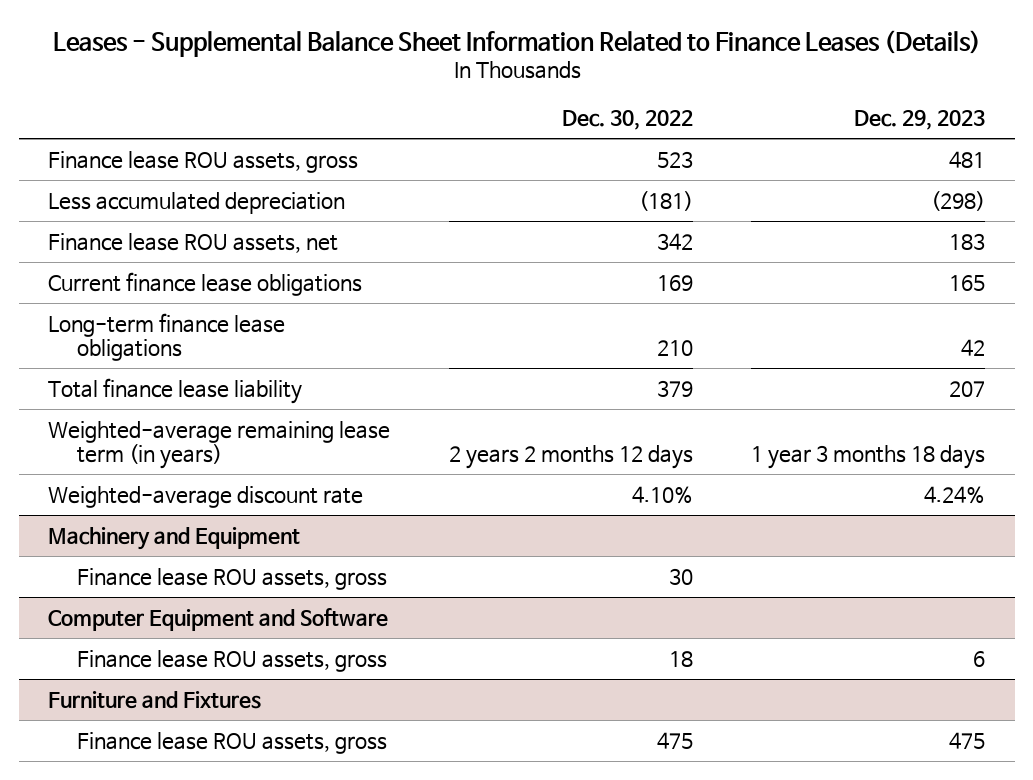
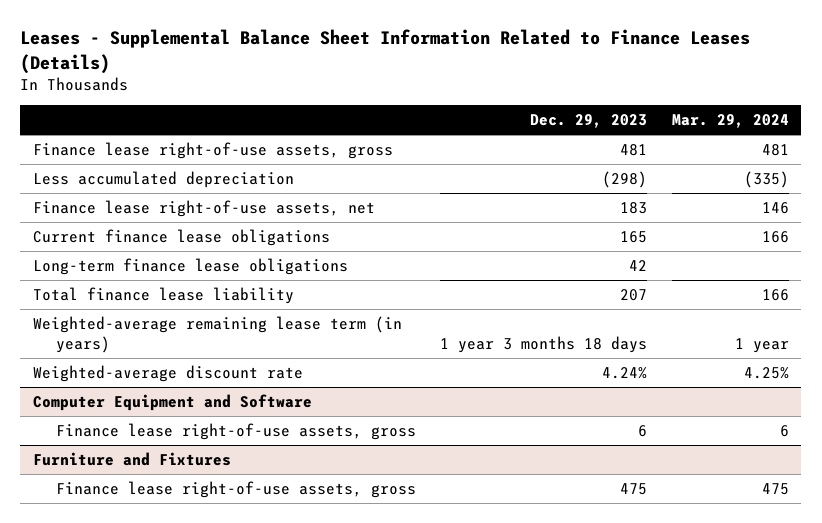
[561,110,693,131] Dec. 30, 2022 -> none
none -> [672,114,790,129] Mar. 29, 2024
[47,150,358,173] Finance lease ROU assets, gross -> [32,142,393,160] Finance lease right-of-use assets, gross
[47,232,338,253] Finance lease ROU assets, net -> [32,200,375,218] Finance lease right-of-use assets, net
[47,526,300,550] Machinery and Equipment -> none
[76,567,387,590] Finance lease ROU assets, gross -> none
[76,649,387,672] Finance lease ROU assets, gross -> [55,423,416,441] Finance lease right-of-use assets, gross
[76,731,387,754] Finance lease ROU assets, gross -> [55,481,416,499] Finance lease right-of-use assets, gross

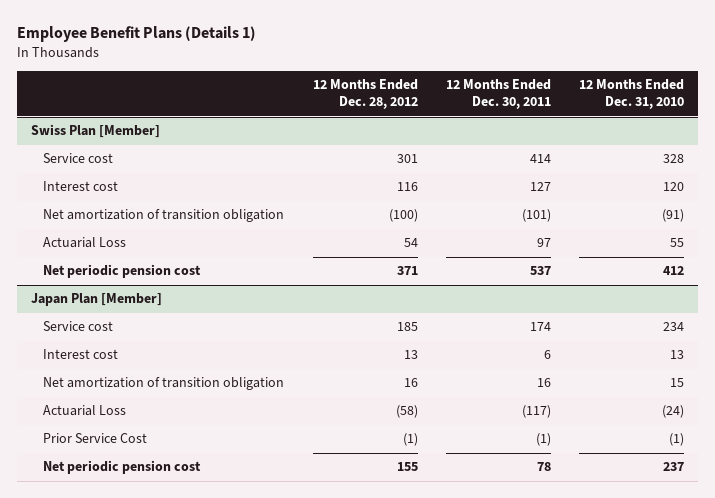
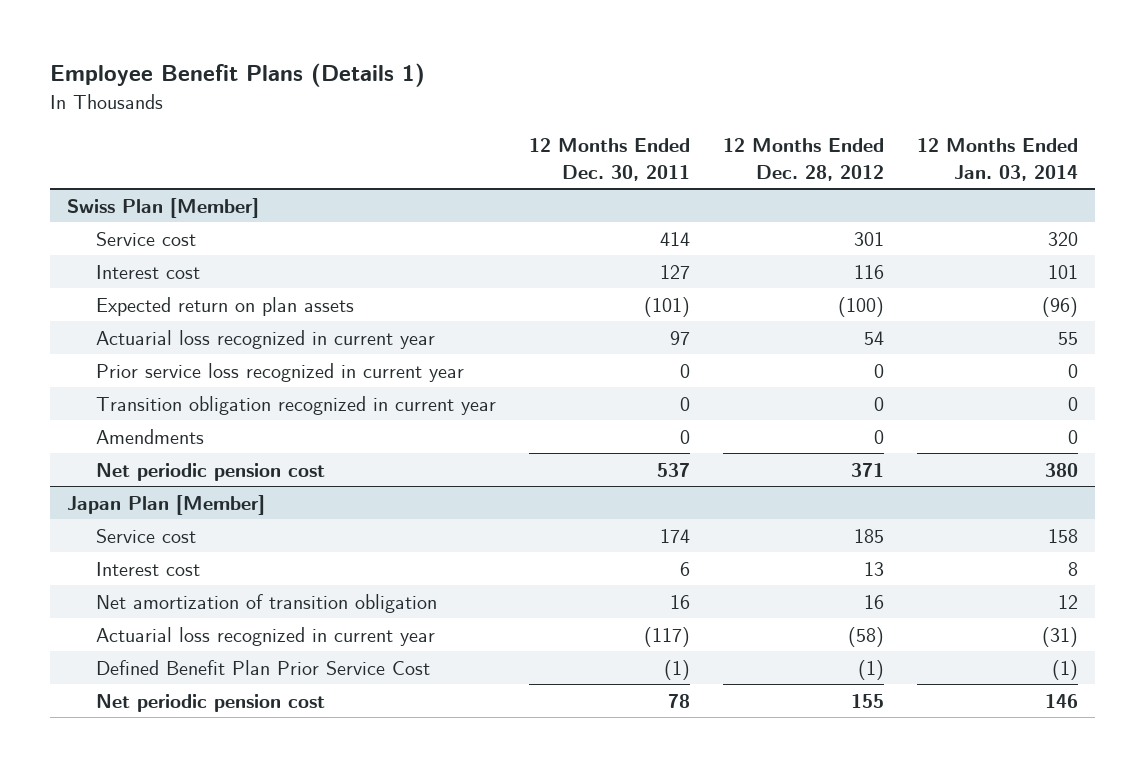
[578,79,684,110] 12 Months Ended Dec. 31, 2010 -> none
none -> [917,138,1079,181] 12 Months Ended Jan. 03, 2014
[43,209,285,223] Net amortization of transition obligation -> [95,296,354,316] Expected return on plan assets
[43,237,127,249] Actuarial Loss -> [95,329,435,349] Actuarial loss recognized in current year
none -> [95,362,464,382] Prior service loss recognized in current year
none -> [95,395,496,415] Transition obligation recognized in current year
none -> [95,428,204,444] Amendments
[43,405,127,417] Actuarial Loss -> [95,626,435,646] Actuarial loss recognized in current year
[43,433,148,444] Prior Service Cost -> [95,659,430,675] Defined Benefit Plan Prior Service Cost

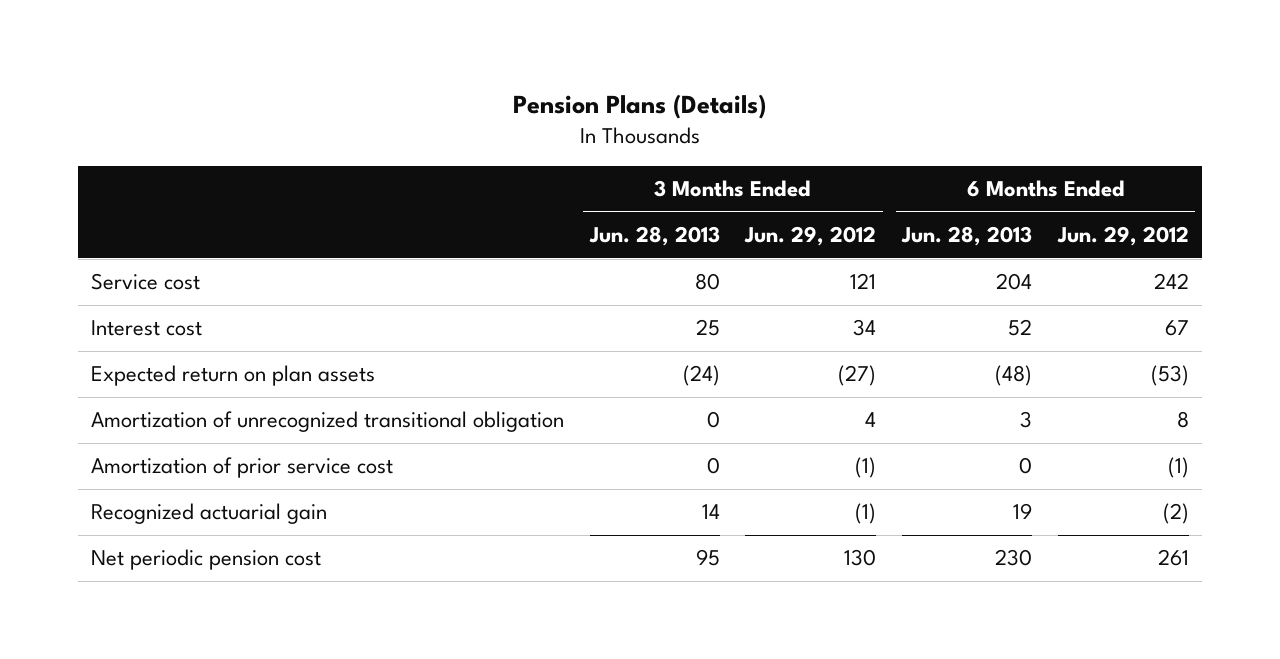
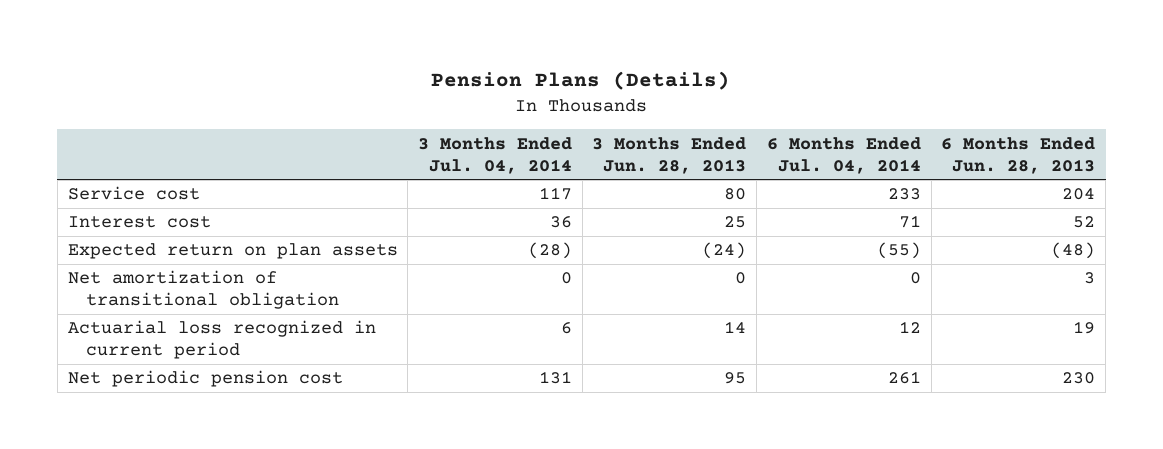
[744,226,877,247] Jun. 29, 2012 -> none
[1056,226,1189,247] Jun. 29, 2012 -> none
none -> [418,136,573,174] 3 Months Ended Jul. 04, 2014
none -> [766,136,921,174] 6 Months Ended Jul. 04, 2014
[90,457,393,479] Amortization of prior service cost -> none
[90,411,564,433] Amortization of unrecognized transitional obligation -> [67,270,340,310] Net amortization of transitional obligation
[90,503,327,525] Recognized actuarial gain -> [67,320,376,360] Actuarial loss recognized in current period

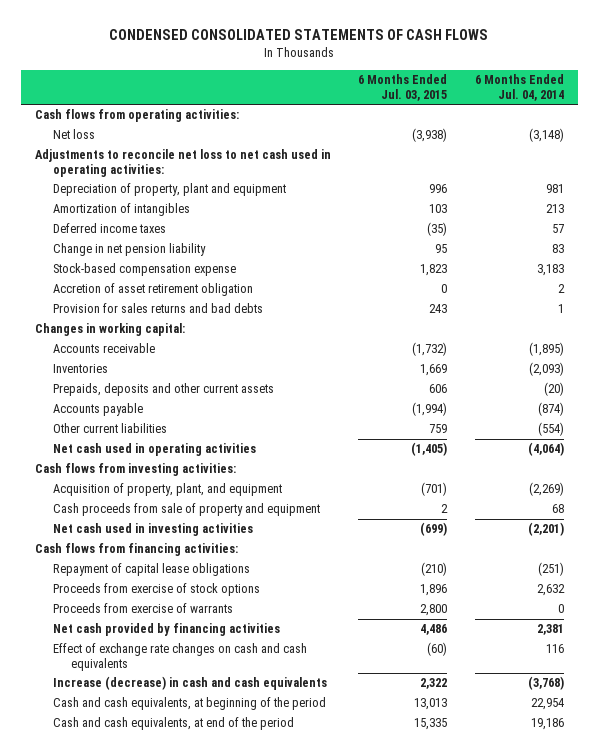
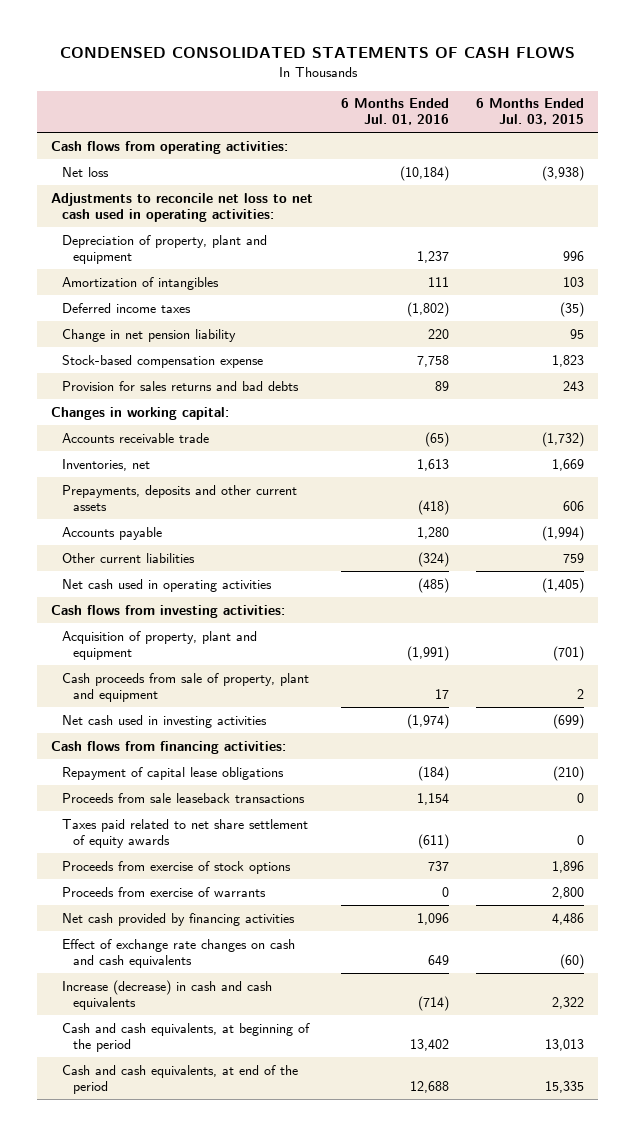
[475,74,565,102] 6 Months Ended Jul. 04, 2014 -> none
none -> [340,98,449,126] 6 Months Ended Jul. 01, 2016
[53,283,254,297] Accretion of asset retirement obligation -> none
[53,343,156,354] Accounts receivable -> [61,432,209,443] Accounts receivable trade
[53,364,109,374] Inventories -> [61,458,150,471] Inventories, net
[53,383,275,397] Prepaids, deposits and other current assets -> [61,484,297,511] Prepayments, deposits and other current assets
[53,483,283,497] Acquisition of property, plant, and equipment -> [61,630,257,660] Acquisition of property, plant and equipment
[53,503,321,517] Cash proceeds from sale of property and equipment -> [61,672,309,702] Cash proceeds from sale of property, plant and equipment
none -> [61,792,305,803] Proceeds from sale leaseback transactions
none -> [61,818,308,848] Taxes paid related to net share settlement of equity awards

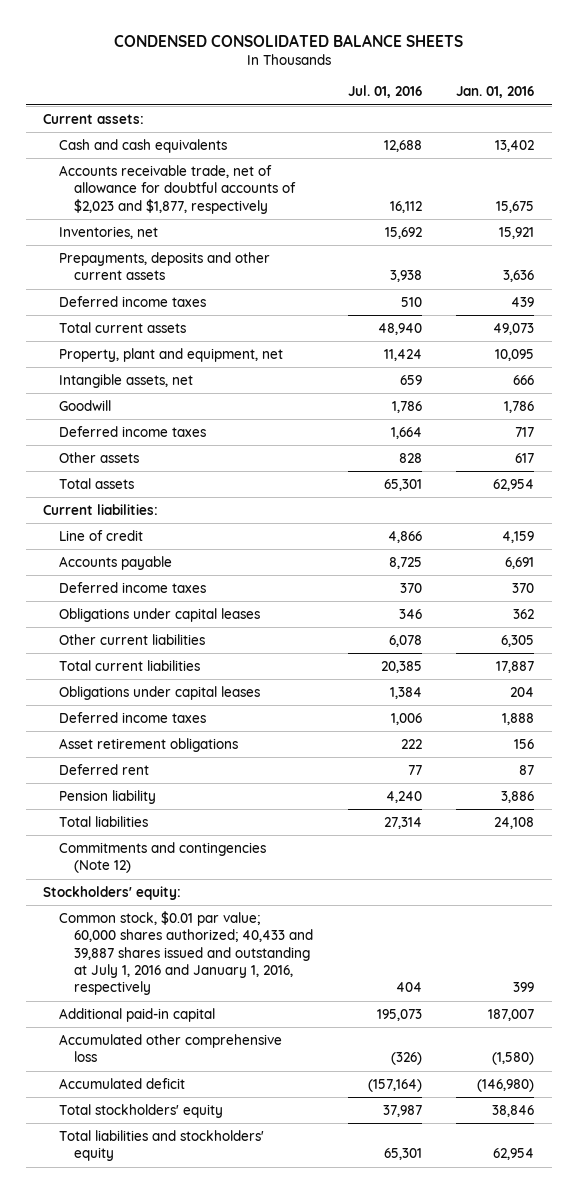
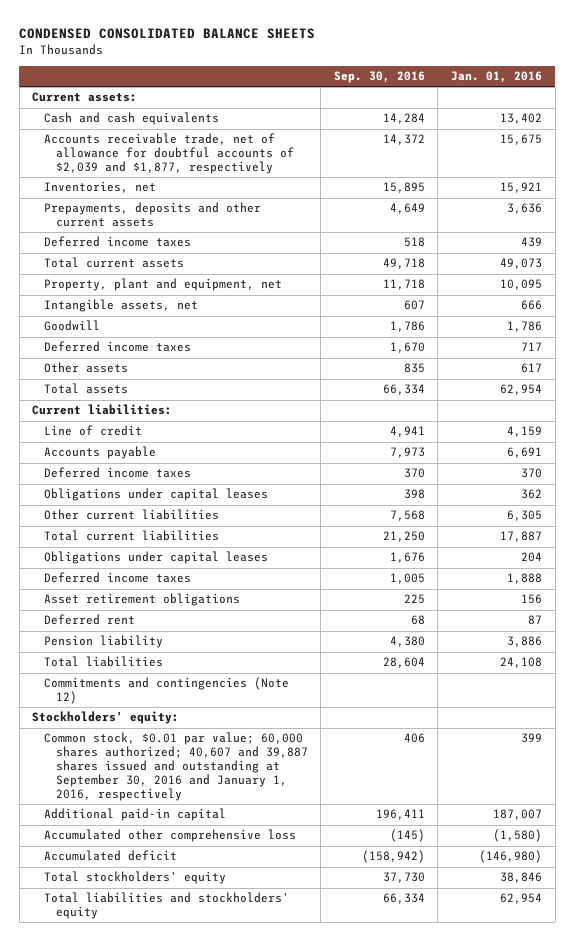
[347,85,422,99] Jul. 01, 2016 -> none
none -> [333,71,425,84] Sep. 30, 2016
[58,164,296,214] Accounts receivable trade, net of allowance for doubtful accounts of $2,023 and $1,877, respectively -> [43,133,294,175] Accounts receivable trade, net of allowance for doubtful accounts of $2,039 and $1,877, respectively
[58,910,313,996] Common stock, $0.01 par value; 60,000 shares authorized; 40,433 and 39,887 shares issued and outstanding at July 1, 2016 and January 1, 2016, respectively -> [43,732,308,801] Common stock, $0.01 par value; 60,000 shares authorized; 40,607 and 39,887 shares issued and outstanding at September 30, 2016 and January 1, 2016, respectively

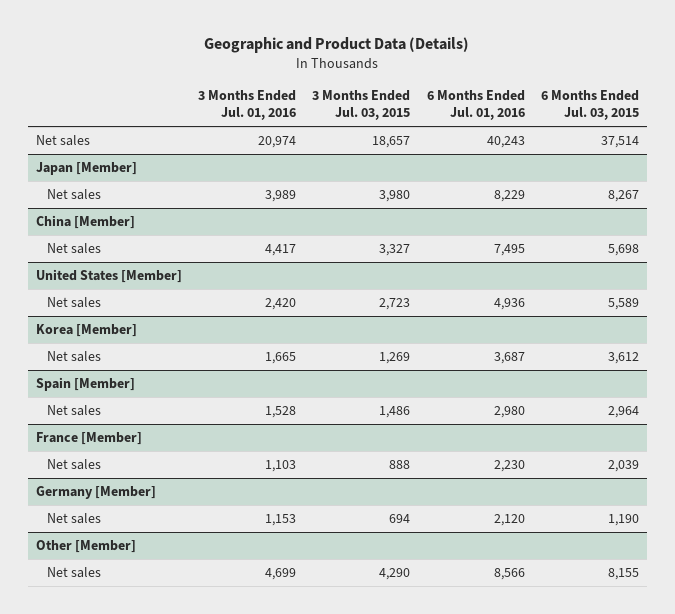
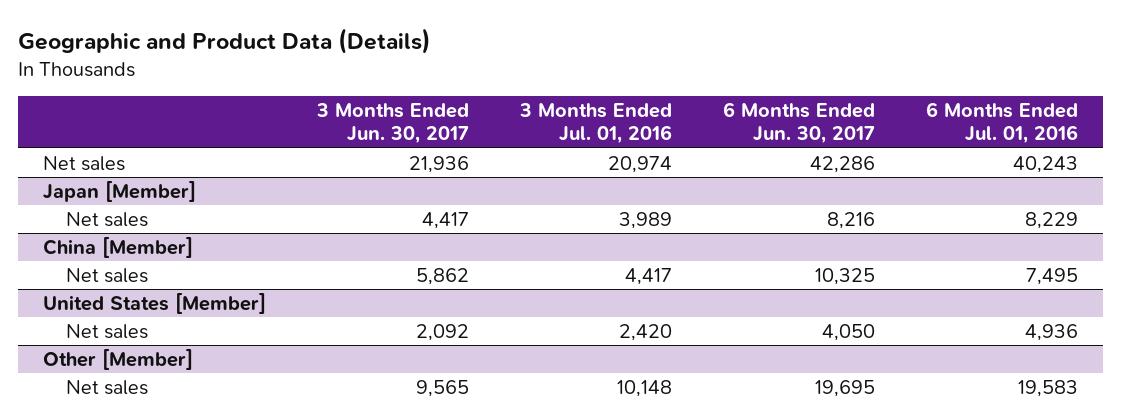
[312,89,411,120] 3 Months Ended Jul. 03, 2015 -> none
[541,89,640,120] 6 Months Ended Jul. 03, 2015 -> none
none -> [316,102,470,145] 3 Months Ended Jun. 30, 2017
none -> [722,101,875,145] 6 Months Ended Jun. 30, 2017
[35,324,137,338] Korea [Member] -> none
[46,351,101,363] Net sales -> none
[35,377,135,392] Spain [Member] -> none
[46,405,101,417] Net sales -> none
[35,432,142,446] France [Member] -> none
[46,459,101,471] Net sales -> none
[35,486,156,500] Germany [Member] -> none
[46,513,101,525] Net sales -> none
[265,568,297,581] 4,699 -> [617,380,673,398] 10,148
[493,568,525,581] 8,566 -> [1017,380,1078,398] 19,583

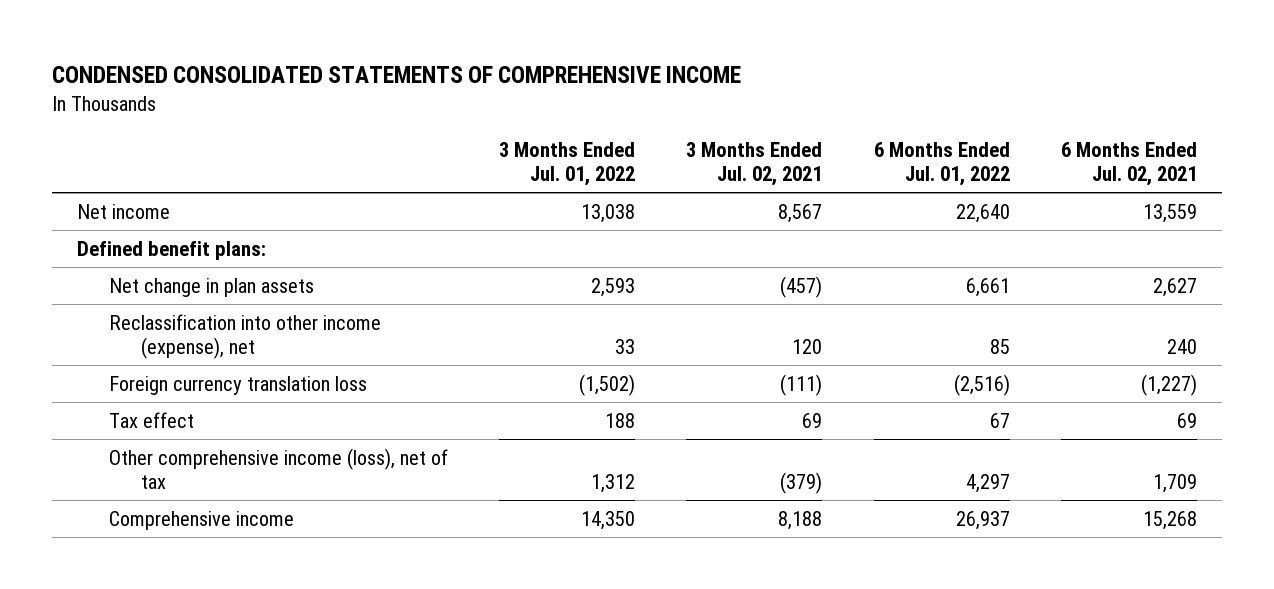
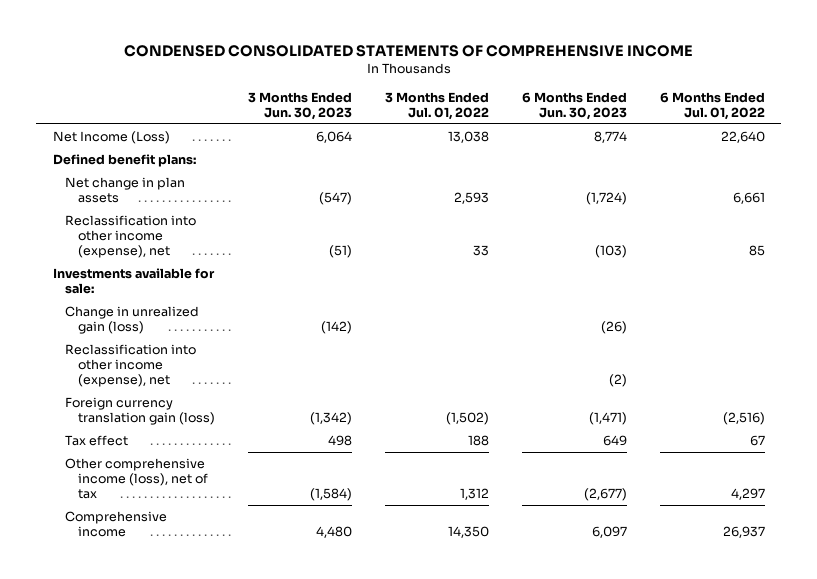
[686,141,823,186] 3 Months Ended Jul. 02, 2021 -> none
[1060,141,1197,186] 6 Months Ended Jul. 02, 2021 -> none
none -> [247,91,352,120] 3 Months Ended Jun. 30, 2023
none -> [521,91,627,120] 6 Months Ended Jun. 30, 2023
[77,203,171,219] Net income -> [52,131,170,145] Net Income (Loss)
none -> [52,268,215,294] Investments available for sale:
none -> [65,306,200,334] Change in unrealized gain (loss)
none -> [65,344,197,387] Reclassification into other income (expense), net
[109,375,368,395] Foreign currency translation loss -> [65,397,215,425] Foreign currency translation gain (loss)

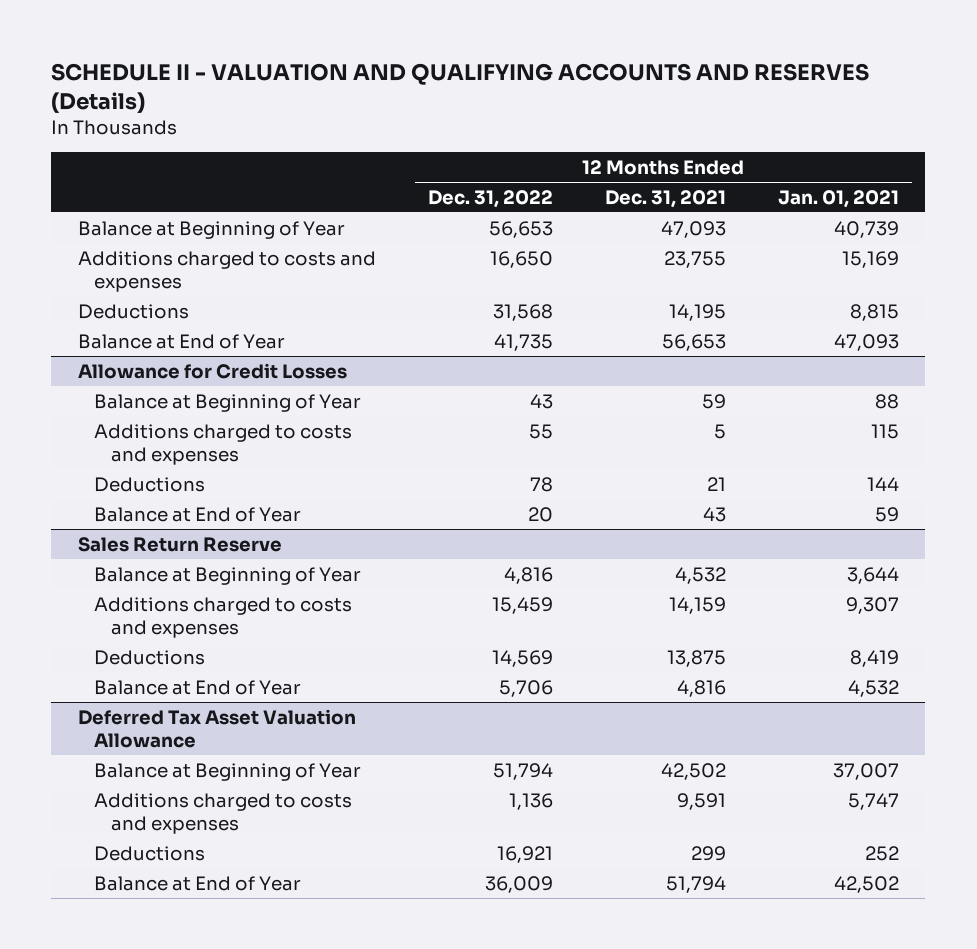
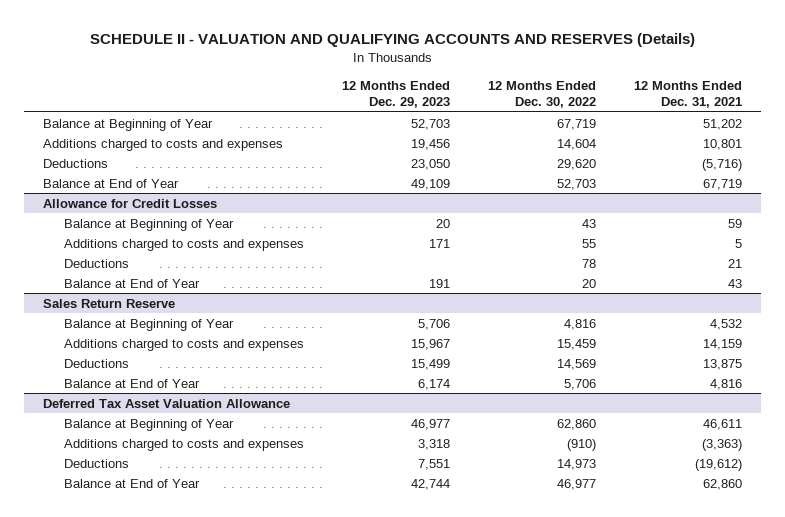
[427,189,553,208] Dec. 31, 2022 -> none
[777,189,899,208] Jan. 01, 2021 -> none
none -> [342,81,451,109] 12 Months Ended Dec. 29, 2023
none -> [488,81,597,109] 12 Months Ended Dec. 30, 2022
[660,220,726,238] 47,093 -> [703,118,743,130] 51,202
[663,250,726,268] 23,755 -> [703,138,743,150] 10,801
[668,303,726,321] 14,195 -> [702,158,743,171] (5,716)
[661,333,726,351] 56,653 -> [703,178,743,190] 67,719
[660,762,726,780] 42,502 -> [703,418,743,430] 46,611
[676,792,726,810] 9,591 -> [702,438,743,451] (3,363)
[690,845,726,861] 299 -> [695,458,743,471] (19,612)
[665,875,726,893] 51,794 -> [703,478,743,490] 62,860

